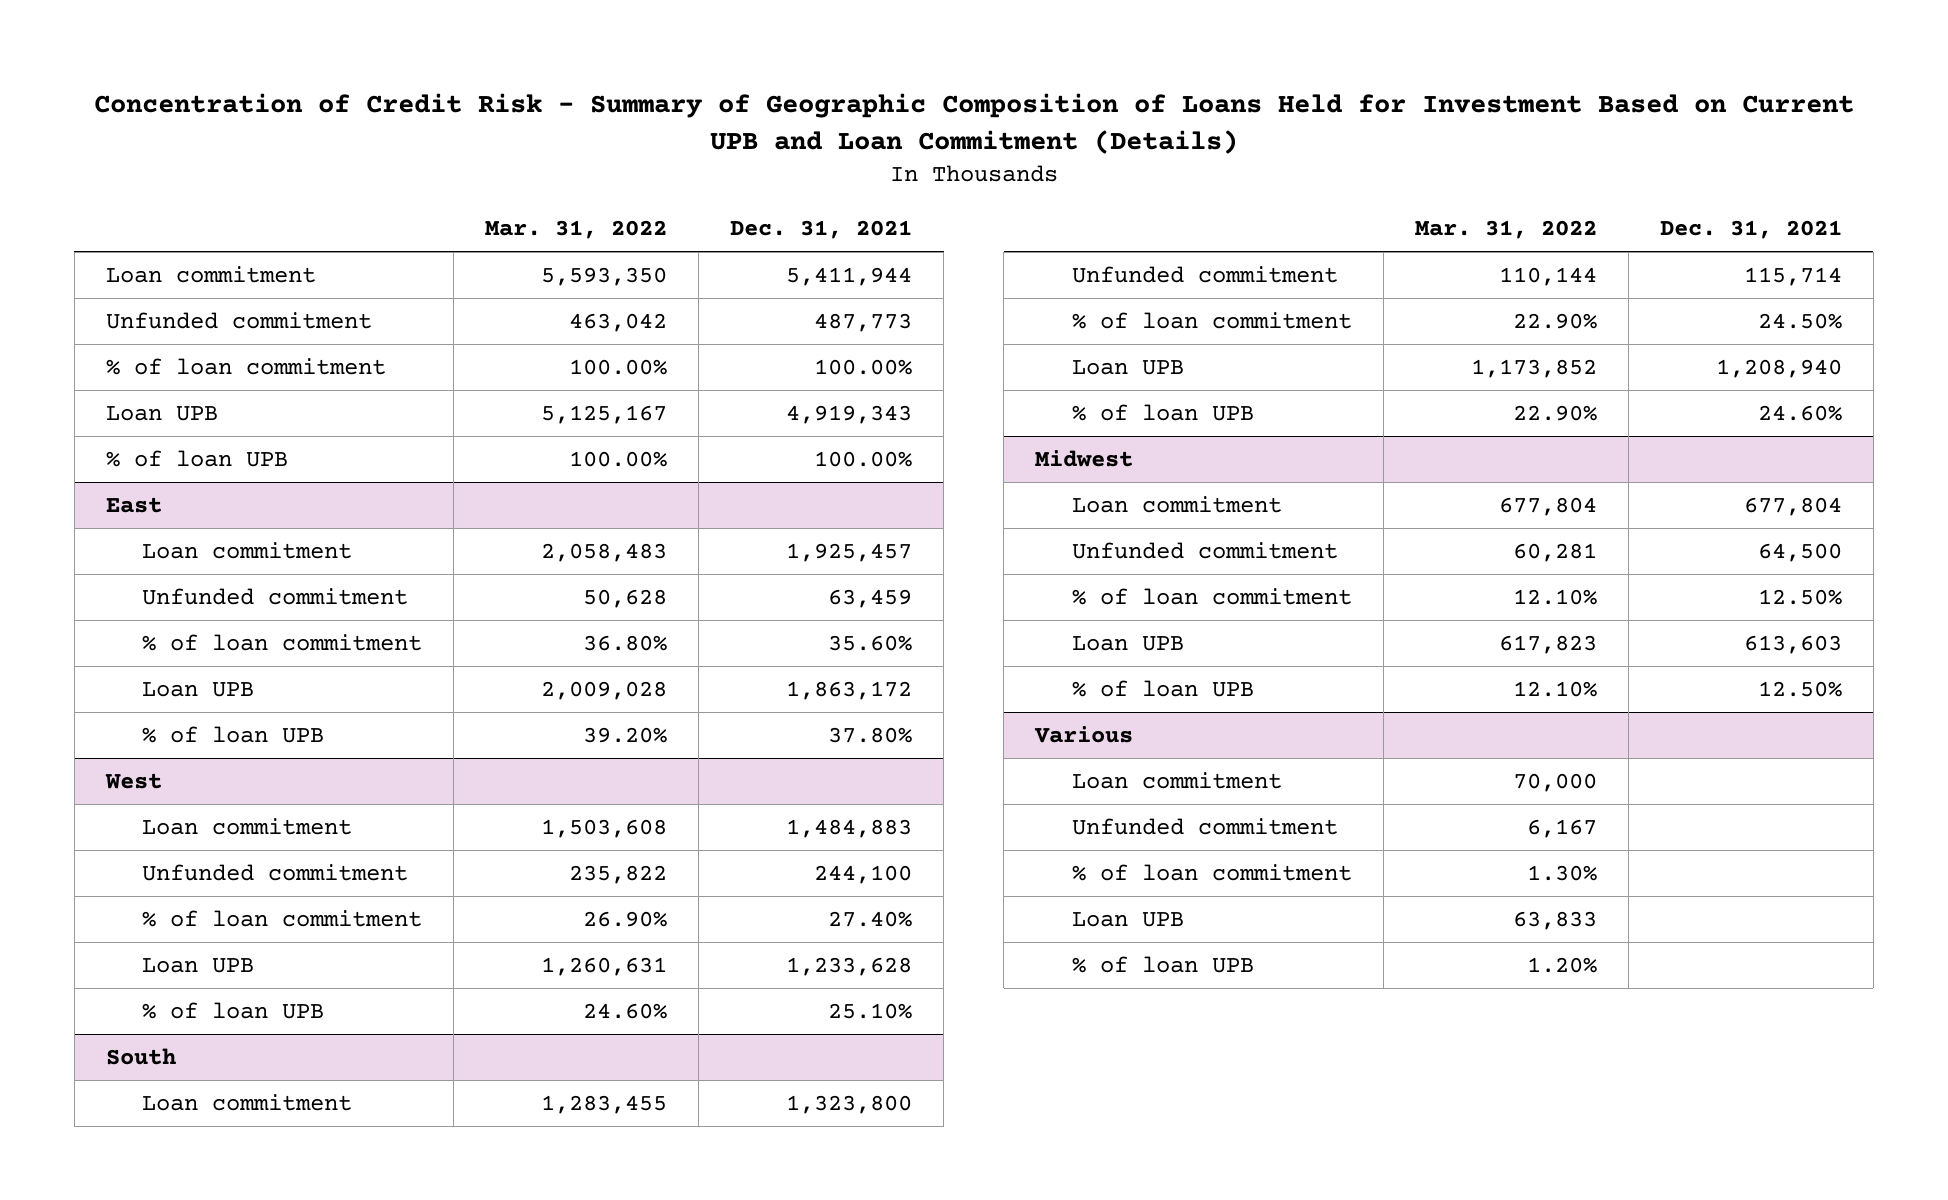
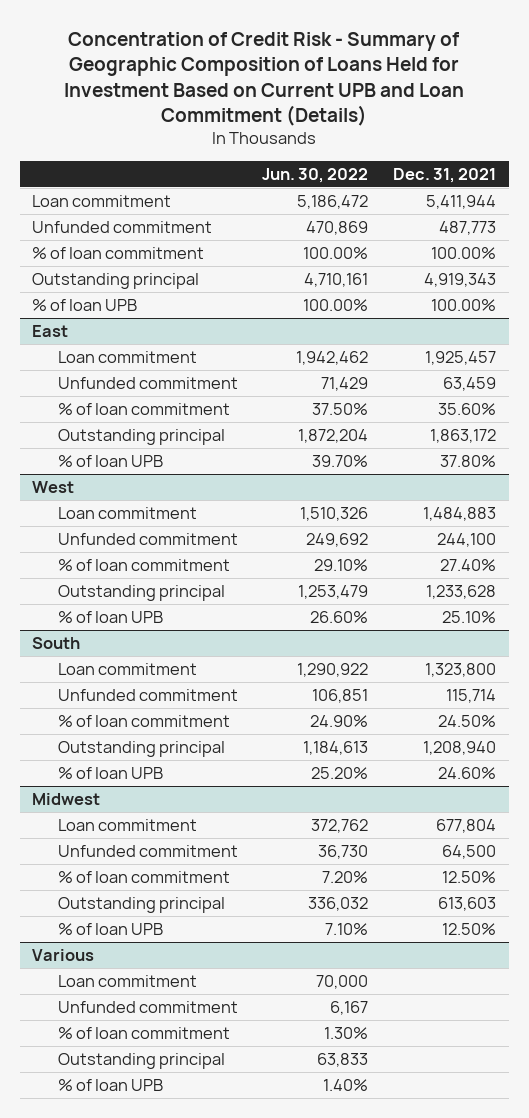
[485,220,668,240] Mar. 31, 2022 -> none
none -> [262,167,369,183] Jun. 30, 2022
[105,406,218,422] Loan UPB -> [32,273,200,290] Outstanding principal
[142,682,255,698] Loan UPB -> [57,429,225,446] Outstanding principal
[142,958,255,974] Loan UPB -> [57,585,225,602] Outstanding principal
[1071,360,1184,376] Loan UPB -> [57,741,225,758] Outstanding principal
[1071,636,1184,652] Loan UPB -> [57,897,225,914] Outstanding principal
[1071,912,1184,928] Loan UPB -> [57,1053,225,1070] Outstanding principal

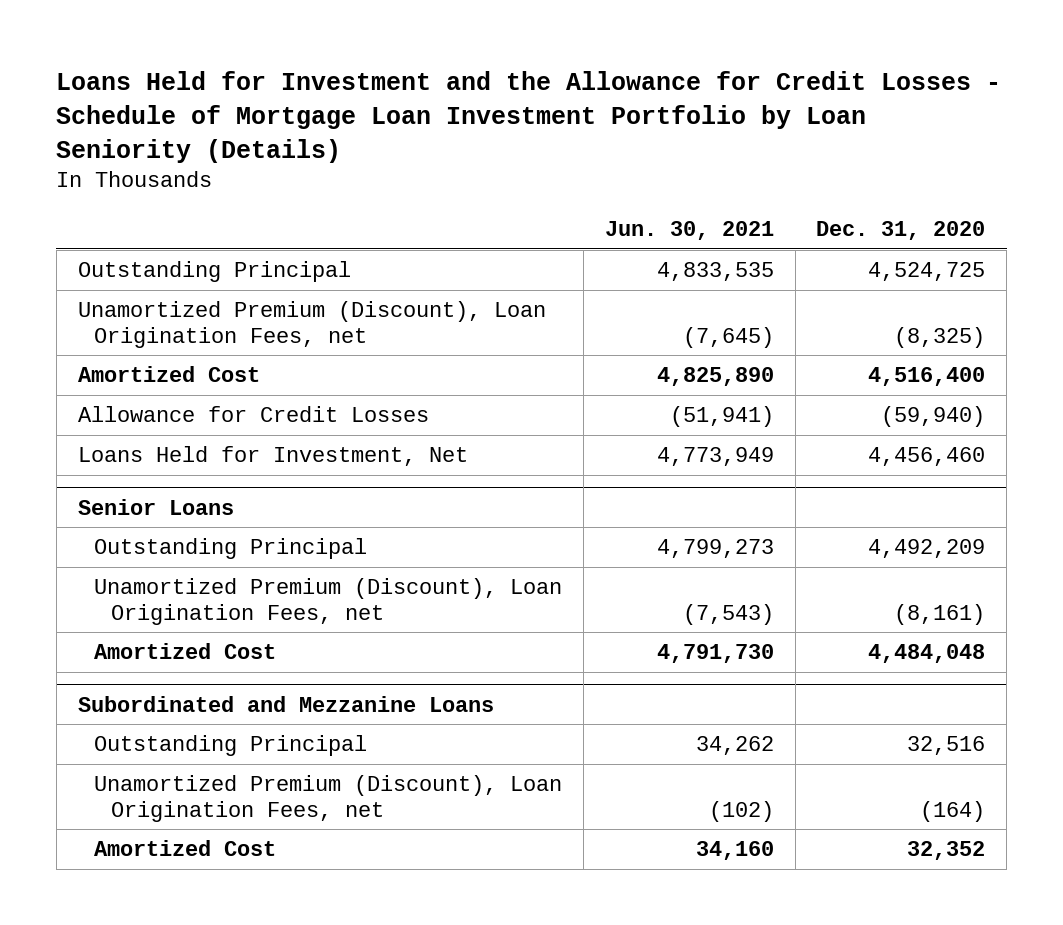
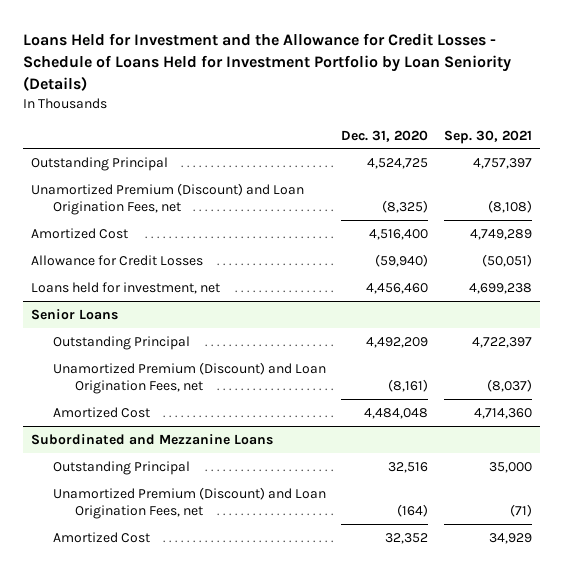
[56,71,1002,163] Loans Held for Investment and the Allowance for Credit Losses - Schedule of Mortgage Loan Investment Portfolio by Loan Seniority (Details) -> [23,33,512,91] Loans Held for Investment and the Allowance for Credit Losses - Schedule of Loans Held for Investment Portfolio by Loan Seniority (Details)
[604,221,774,241] Jun. 30, 2021 -> none
none -> [444,129,533,144] Sep. 30, 2021
[77,301,546,348] Unamortized Premium (Discount), Loan Origination Fees, net -> [31,182,305,215] Unamortized Premium (Discount) and Loan Origination Fees, net
[77,446,468,467] Loans Held for Investment, Net -> [31,281,221,294] Loans held for investment, net
[94,578,563,625] Unamortized Premium (Discount), Loan Origination Fees, net -> [52,361,326,394] Unamortized Premium (Discount) and Loan Origination Fees, net
[94,775,563,822] Unamortized Premium (Discount), Loan Origination Fees, net -> [52,486,326,519] Unamortized Premium (Discount) and Loan Origination Fees, net

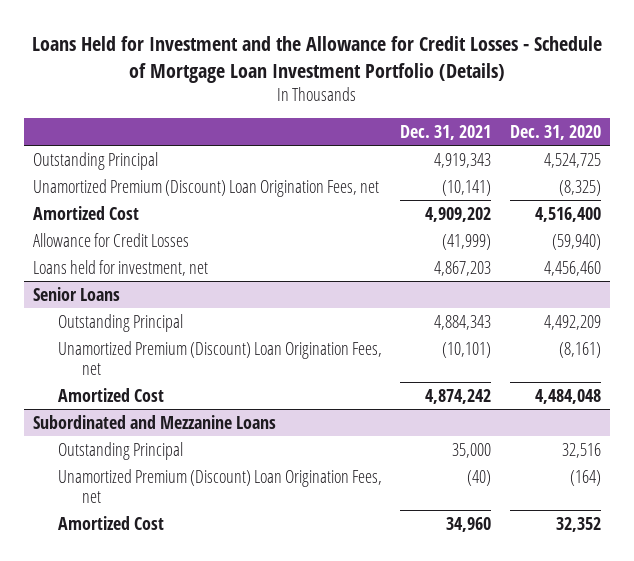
[23,33,512,91] Loans Held for Investment and the Allowance for Credit Losses - Schedule of Loans Held for Investment Portfolio by Loan Seniority (Details) -> [32,35,603,83] Loans Held for Investment and the Allowance for Credit Losses - Schedule of Mortgage Loan Investment Portfolio (Details)
[444,129,533,144] Sep. 30, 2021 -> none
none -> [400,124,492,140] Dec. 31, 2021
[31,182,305,215] Unamortized Premium (Discount) and Loan Origination Fees, net -> [33,178,380,197] Unamortized Premium (Discount) Loan Origination Fees, net
[52,361,326,394] Unamortized Premium (Discount) and Loan Origination Fees, net -> [57,340,382,375] Unamortized Premium (Discount) Loan Origination Fees, net
[52,486,326,519] Unamortized Premium (Discount) and Loan Origination Fees, net -> [57,468,382,503] Unamortized Premium (Discount) Loan Origination Fees, net

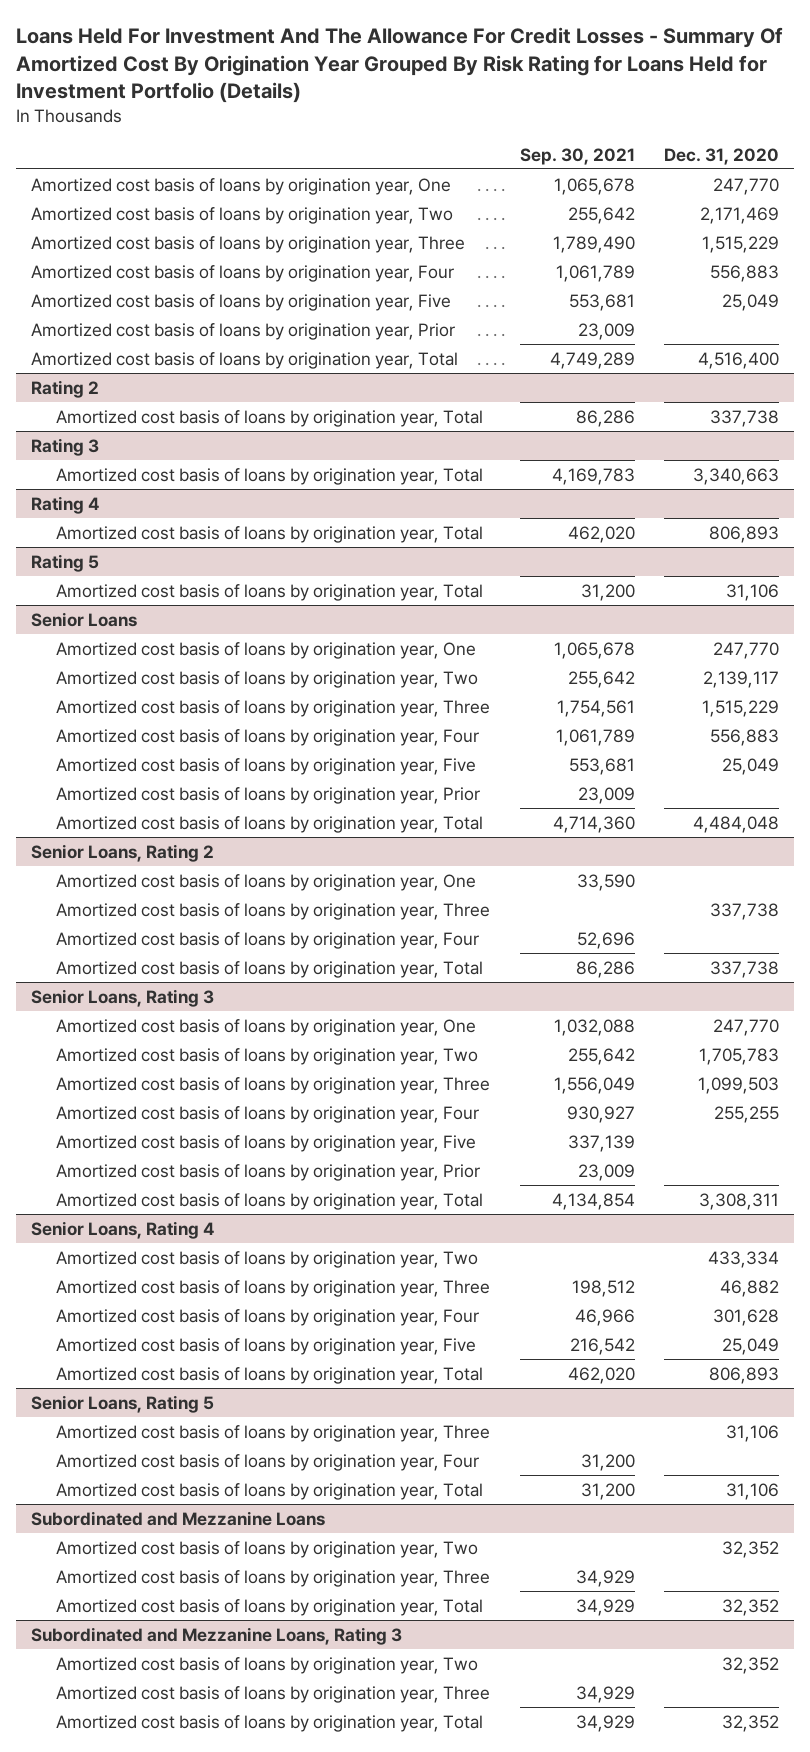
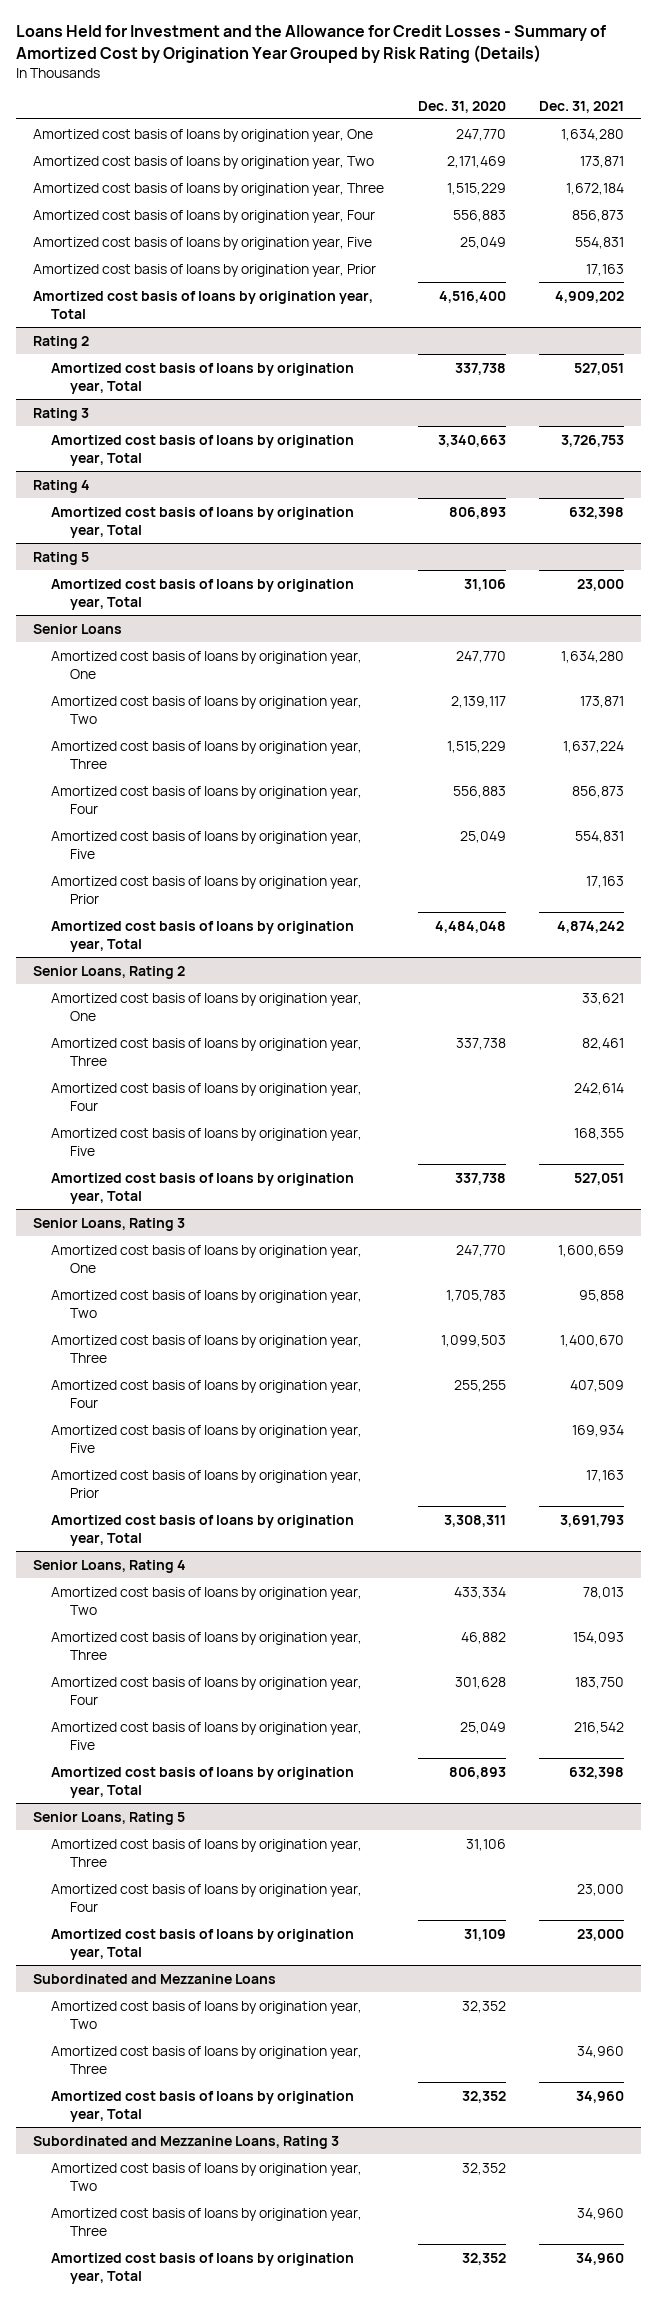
[15,27,783,104] Loans Held For Investment And The Allowance For Credit Losses - Summary Of Amortized Cost By Origination Year Grouped By Risk Rating for Loans Held for Investment Portfolio (Details) -> [15,25,606,64] Loans Held for Investment and the Allowance for Credit Losses - Summary of Amortized Cost by Origination Year Grouped by Risk Rating (Details)
[519,147,635,165] Sep. 30, 2021 -> none
none -> [539,100,625,113] Dec. 31, 2021
none -> [51,1127,363,1156] Amortized cost basis of loans by origination year, Five
[726,1482,780,1500] 31,106 -> [463,1928,506,1941] 31,109

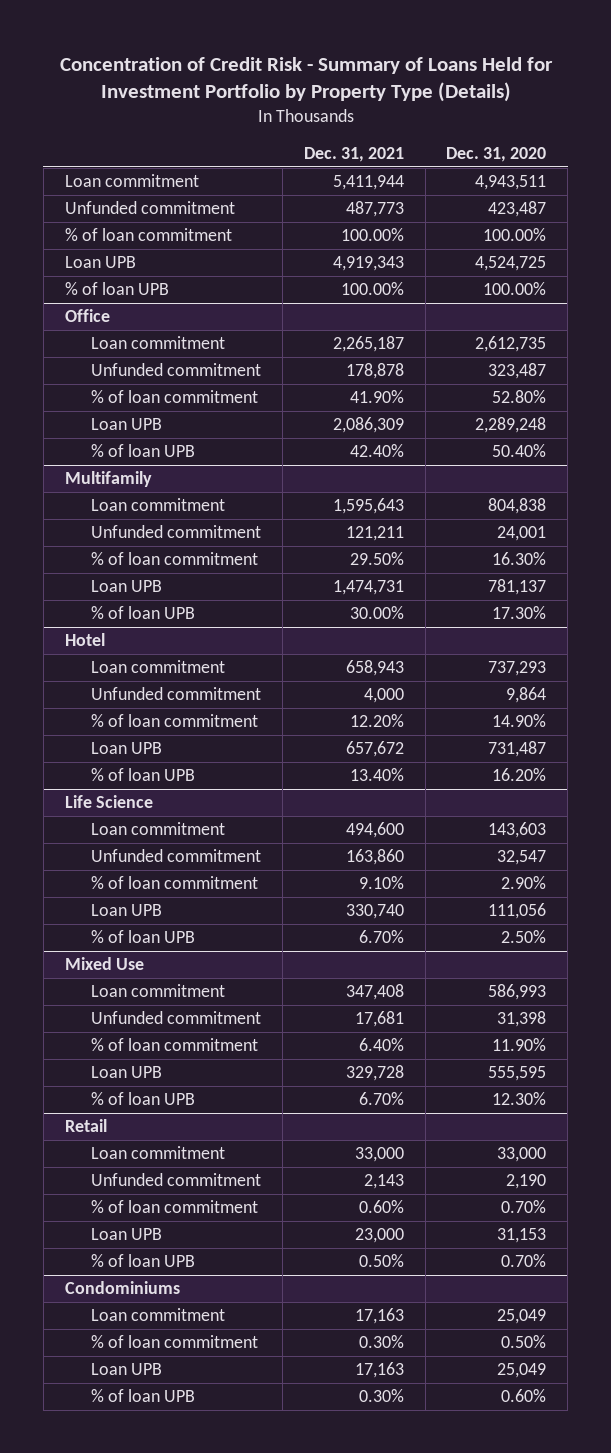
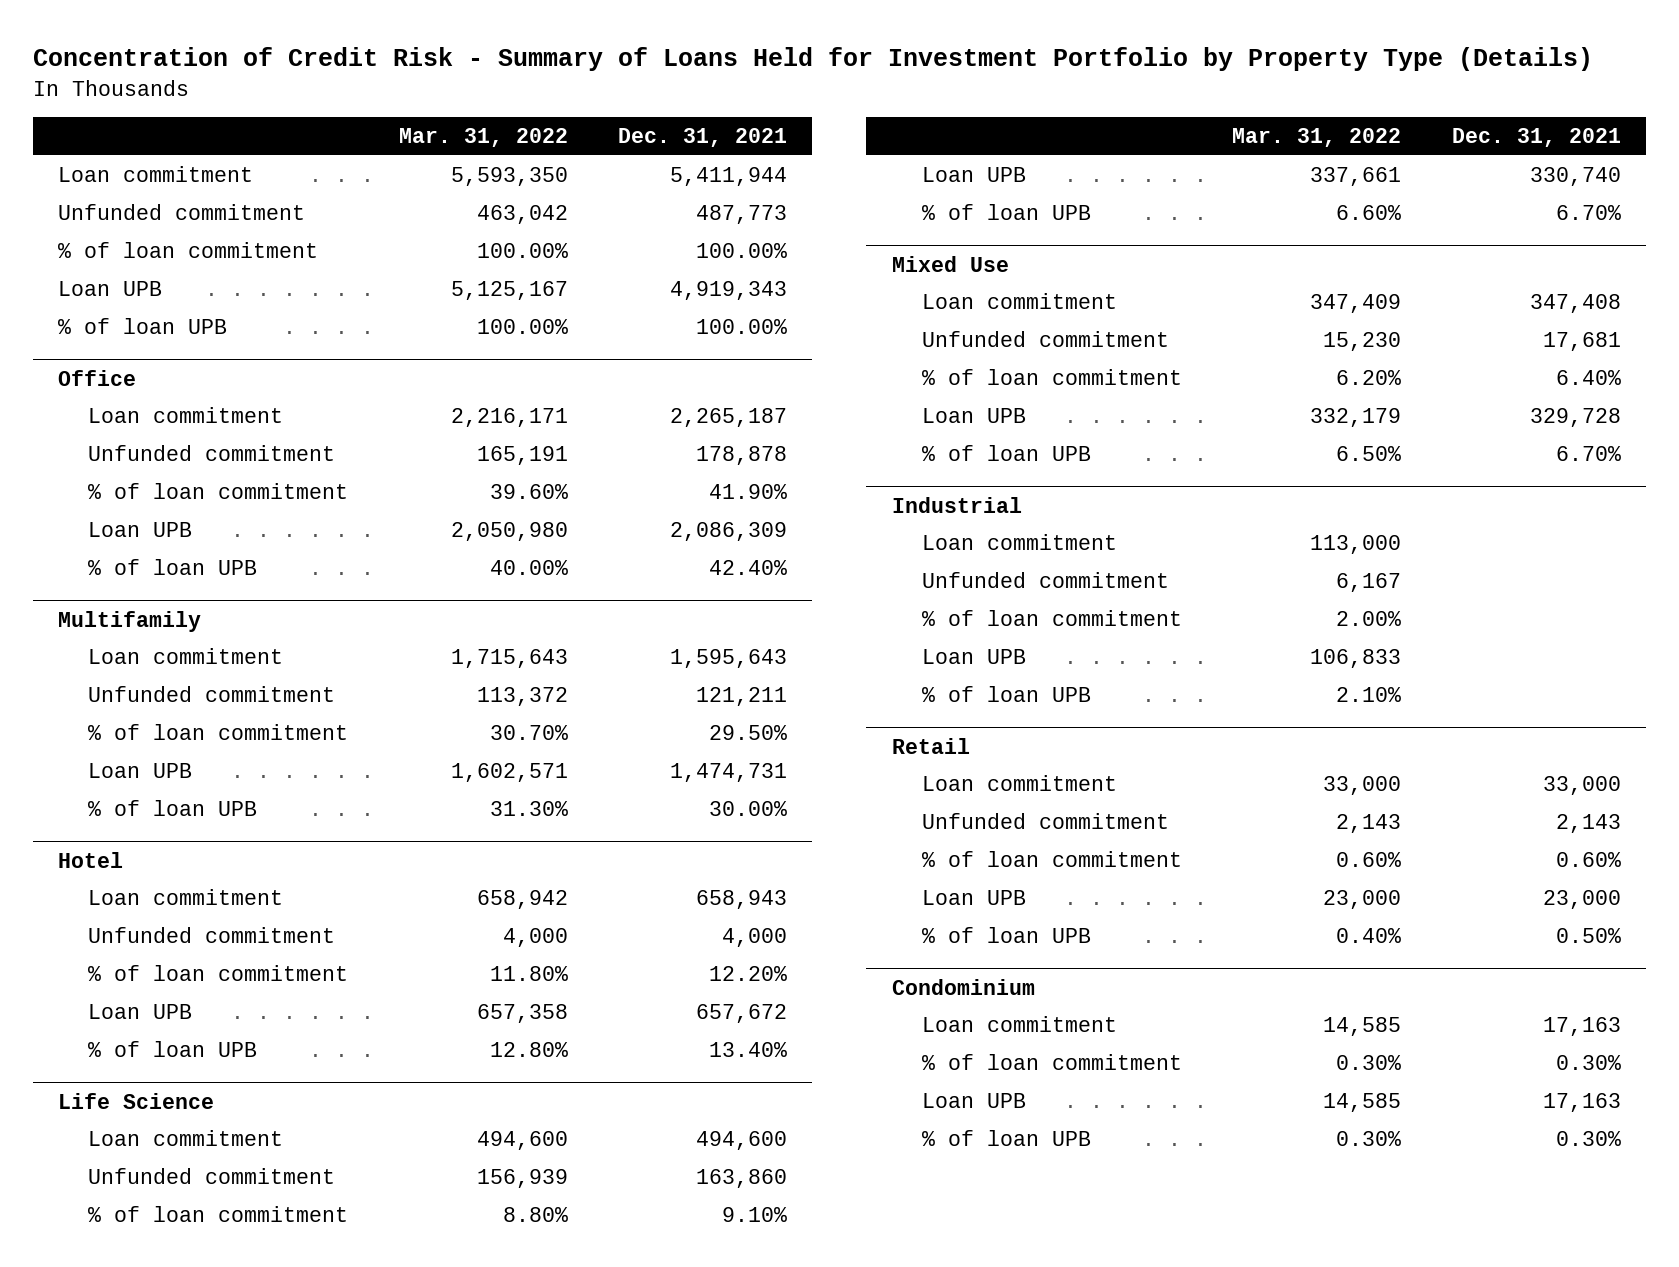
[446,146,547,162] Dec. 31, 2020 -> none
none -> [398,128,568,148] Mar. 31, 2022
none -> [891,496,1022,513] Industrial
none -> [922,533,1118,550] Loan commitment
none -> [922,571,1170,588] Unfunded commitment
none -> [922,609,1183,626] % of loan commitment
none -> [922,648,1027,664] Loan UPB
none -> [922,685,1092,702] % of loan UPB
[64,1281,180,1295] Condominiums -> [891,978,1035,995] Condominium

